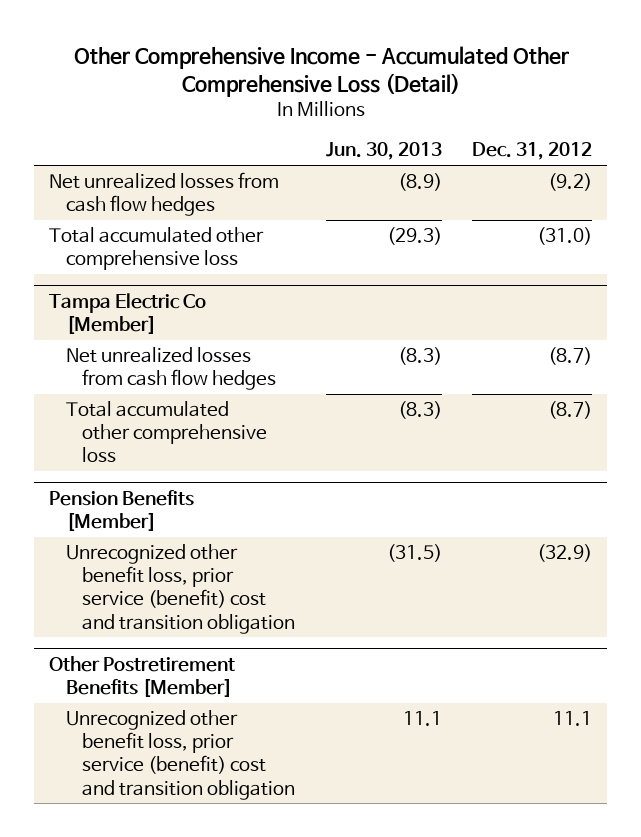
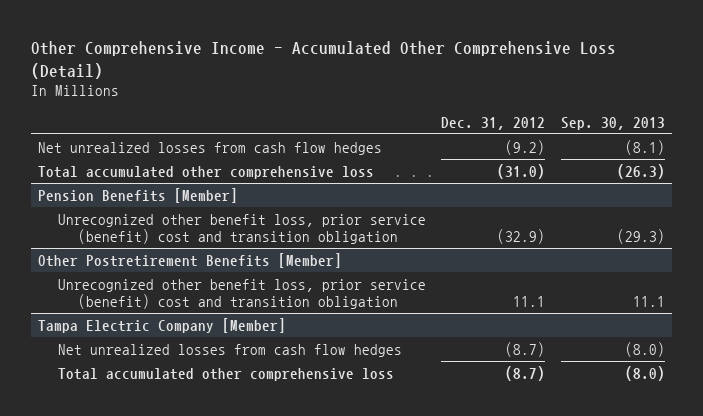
[325,142,442,161] Jun. 30, 2013 -> none
none -> [560,116,665,130] Sep. 30, 2013
[49,292,207,334] Tampa Electric Co [Member] -> none
[65,347,277,391] Net unrealized losses from cash flow hedges -> none
[65,401,268,464] Total accumulated other comprehensive loss -> none
none -> [38,317,287,333] Tampa Electric Company [Member]
none -> [58,343,403,357] Net unrealized losses from cash flow hedges
none -> [58,367,395,381] Total accumulated other comprehensive loss

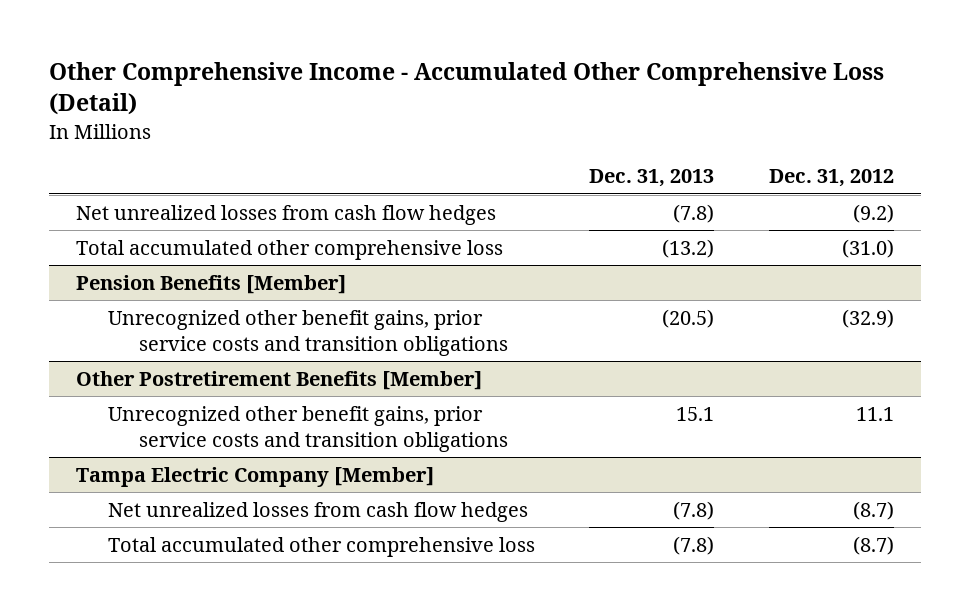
[560,116,665,130] Sep. 30, 2013 -> none
none -> [589,169,715,188] Dec. 31, 2013
[58,213,427,244] Unrecognized other benefit loss, prior service (benefit) cost and transition obligation -> [107,309,509,356] Unrecognized other benefit gains, prior service costs and transition obligations
[58,278,427,309] Unrecognized other benefit loss, prior service (benefit) cost and transition obligation -> [107,405,509,452] Unrecognized other benefit gains, prior service costs and transition obligations

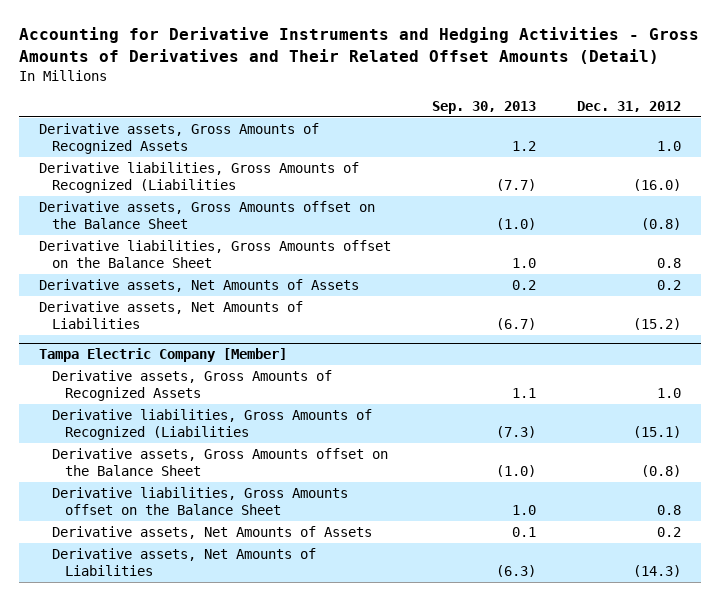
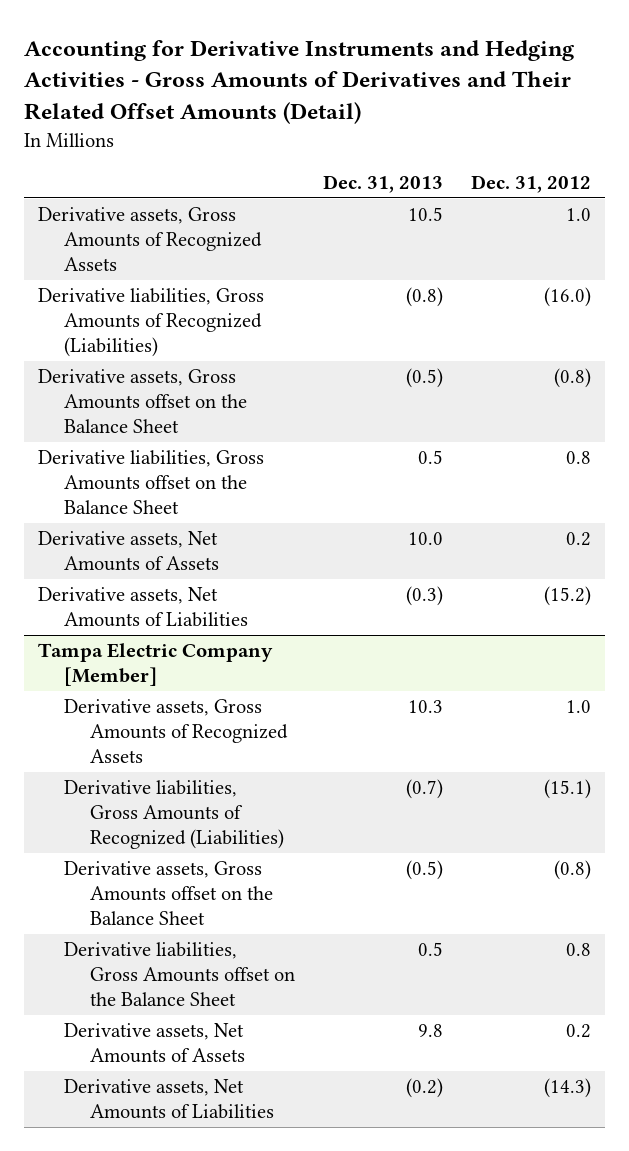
[432,101,537,115] Sep. 30, 2013 -> none
none -> [323,174,444,193] Dec. 31, 2013
[39,162,360,193] Derivative liabilities, Gross Amounts of Recognized (Liabilities -> [37,287,264,357] Derivative liabilities, Gross Amounts of Recognized (Liabilities)
[52,409,373,440] Derivative liabilities, Gross Amounts of Recognized (Liabilities -> [64,779,285,849] Derivative liabilities, Gross Amounts of Recognized (Liabilities)

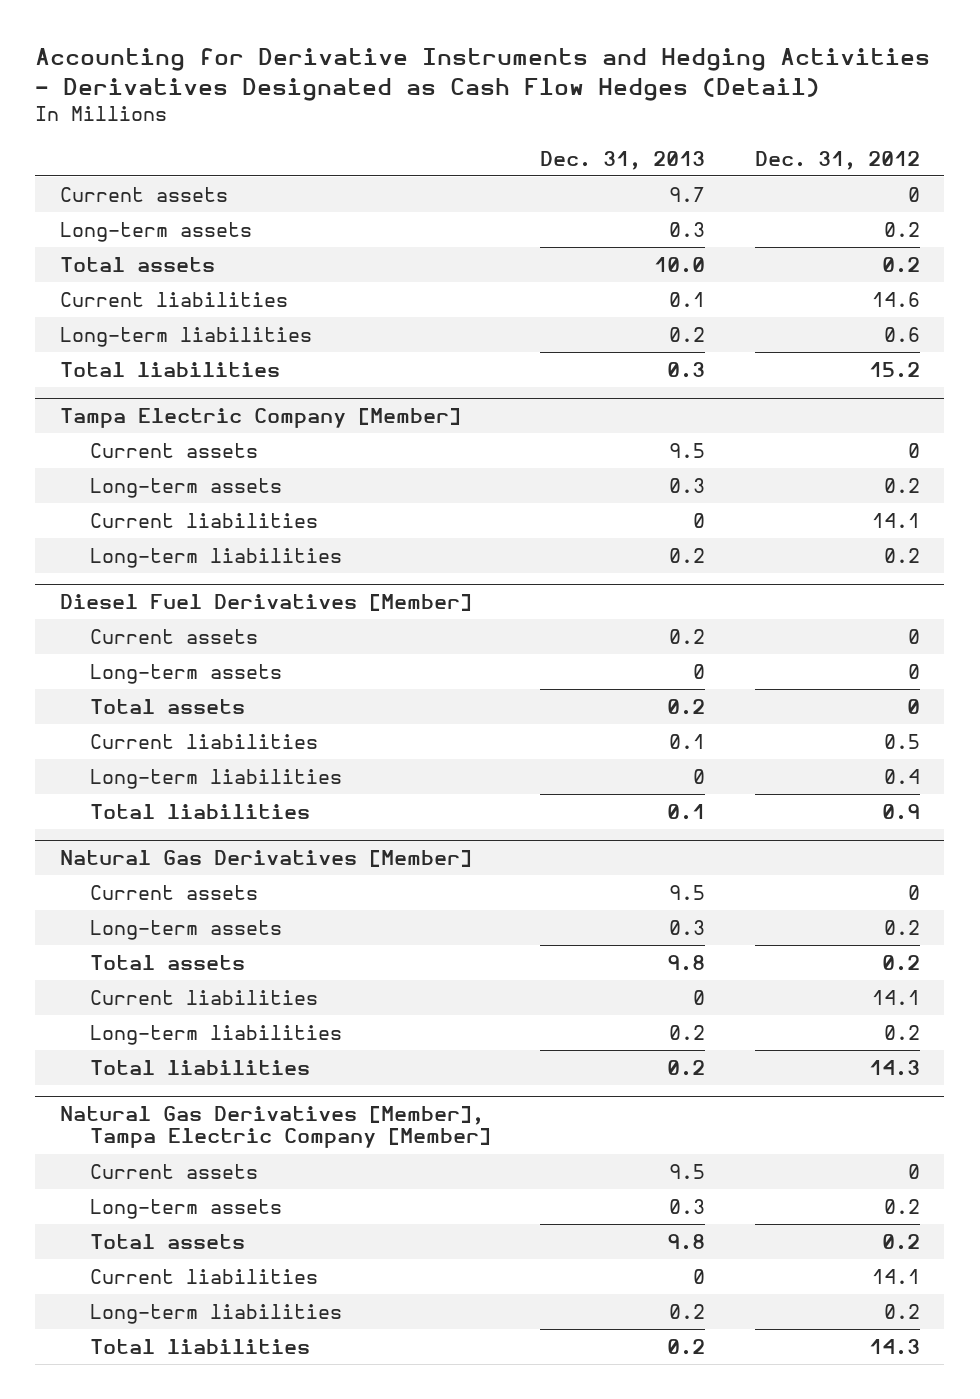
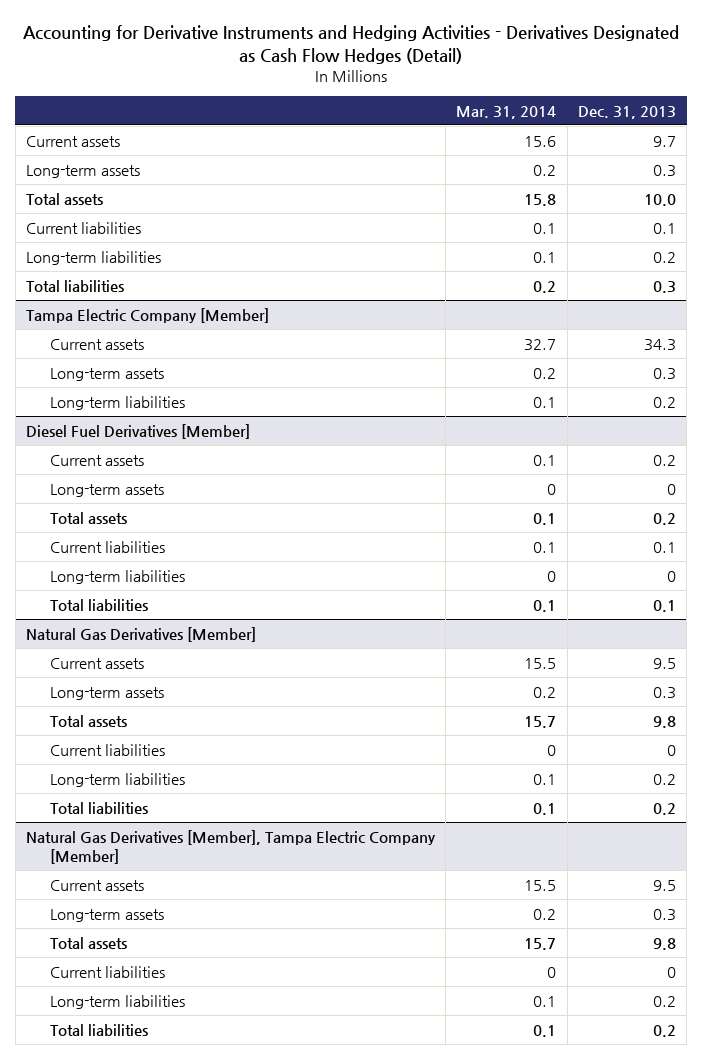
[754,150,920,170] Dec. 31, 2012 -> none
none -> [456,105,557,119] Mar. 31, 2014
[669,442,706,458] 9.5 -> [644,338,677,351] 34.3
[90,512,319,528] Current liabilities -> none

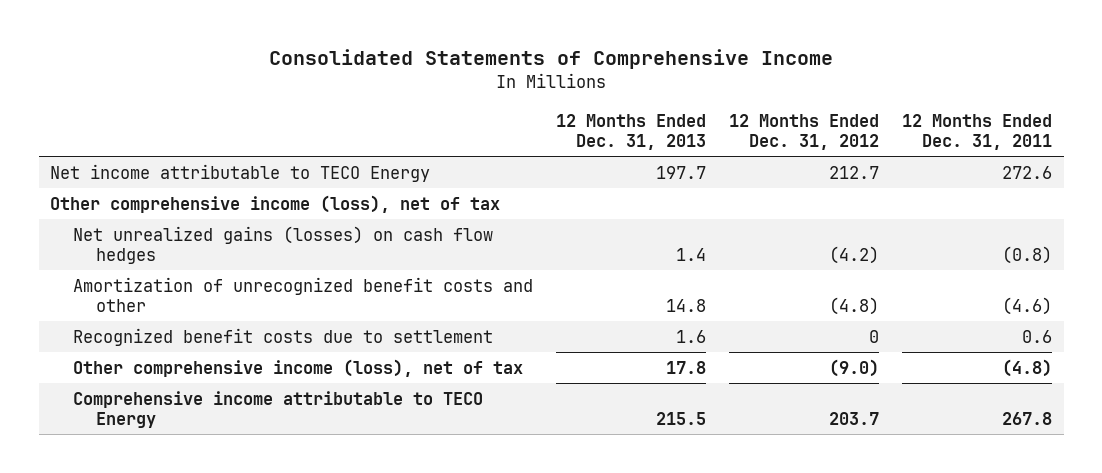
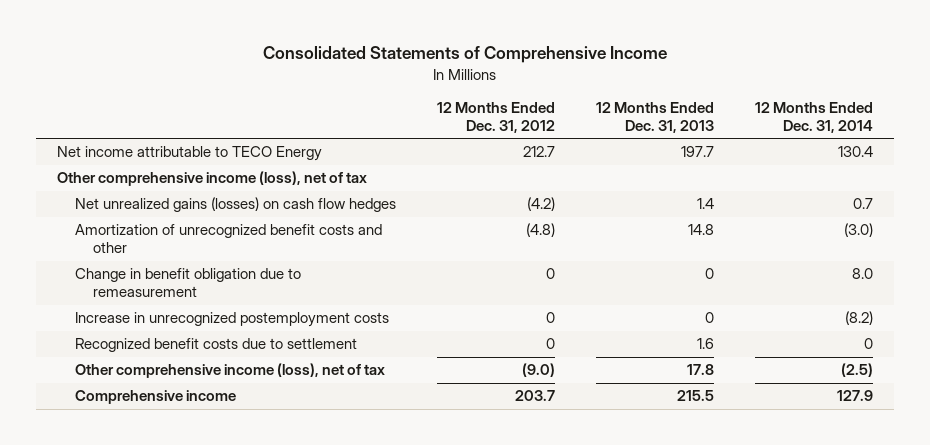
[902,114,1053,150] 12 Months Ended Dec. 31, 2011 -> none
none -> [755,101,874,133] 12 Months Ended Dec. 31, 2014
none -> [74,268,301,298] Change in benefit obligation due to remeasurement
none -> [74,312,389,328] Increase in unrecognized postemployment costs
[73,390,484,428] Comprehensive income attributable to TECO Energy -> [74,390,236,405] Comprehensive income

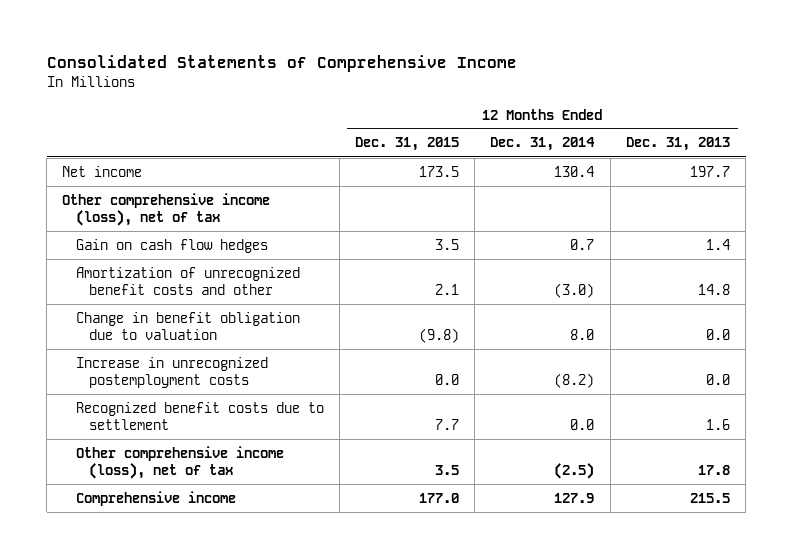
[436,101,555,133] 12 Months Ended Dec. 31, 2012 -> none
none -> [355,137,460,152] Dec. 31, 2015
[56,146,322,162] Net income attributable to TECO Energy -> [62,165,143,177] Net income
[74,197,396,213] Net unrealized gains (losses) on cash flow hedges -> [75,238,268,253] Gain on cash flow hedges
[74,268,301,298] Change in benefit obligation due to remeasurement -> [75,311,300,340] Change in benefit obligation due to valuation
[705,268,715,280] 0 -> [705,328,730,340] 0.0
[705,312,715,324] 0 -> [705,373,730,385] 0.0
[864,338,874,350] 0 -> [570,418,595,430] 0.0

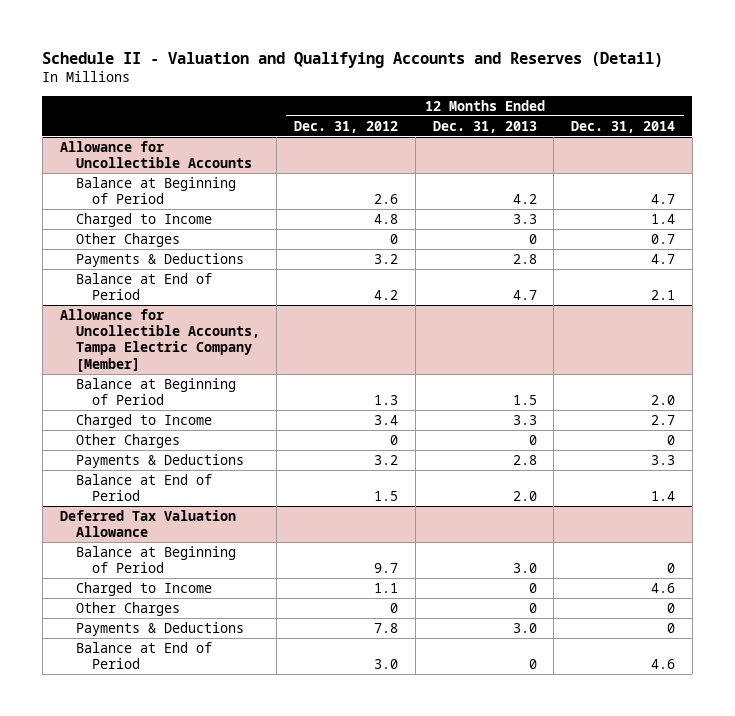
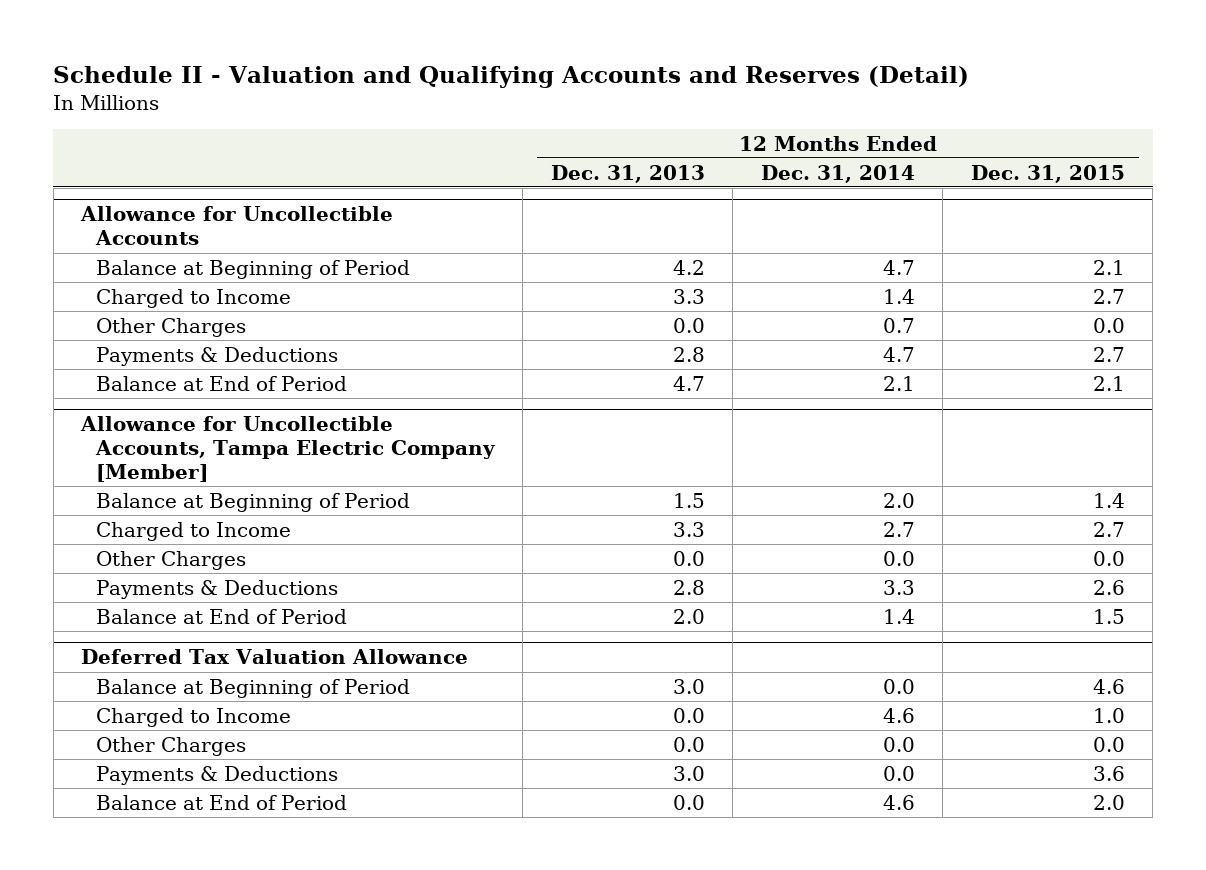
[294,120,399,133] Dec. 31, 2012 -> none
none -> [970,164,1125,183] Dec. 31, 2015
[528,233,537,244] 0 -> [672,317,705,333] 0.0
[528,434,537,445] 0 -> [672,550,705,566] 0.0
[667,434,676,445] 0 -> [882,550,915,566] 0.0
[667,563,676,574] 0 -> [882,678,915,694] 0.0
[528,582,537,593] 0 -> [672,707,705,723] 0.0
[528,602,537,613] 0 -> [672,736,705,752] 0.0
[667,602,676,613] 0 -> [882,736,915,752] 0.0
[667,622,676,633] 0 -> [882,765,915,781] 0.0
[528,659,537,670] 0 -> [672,794,705,810] 0.0

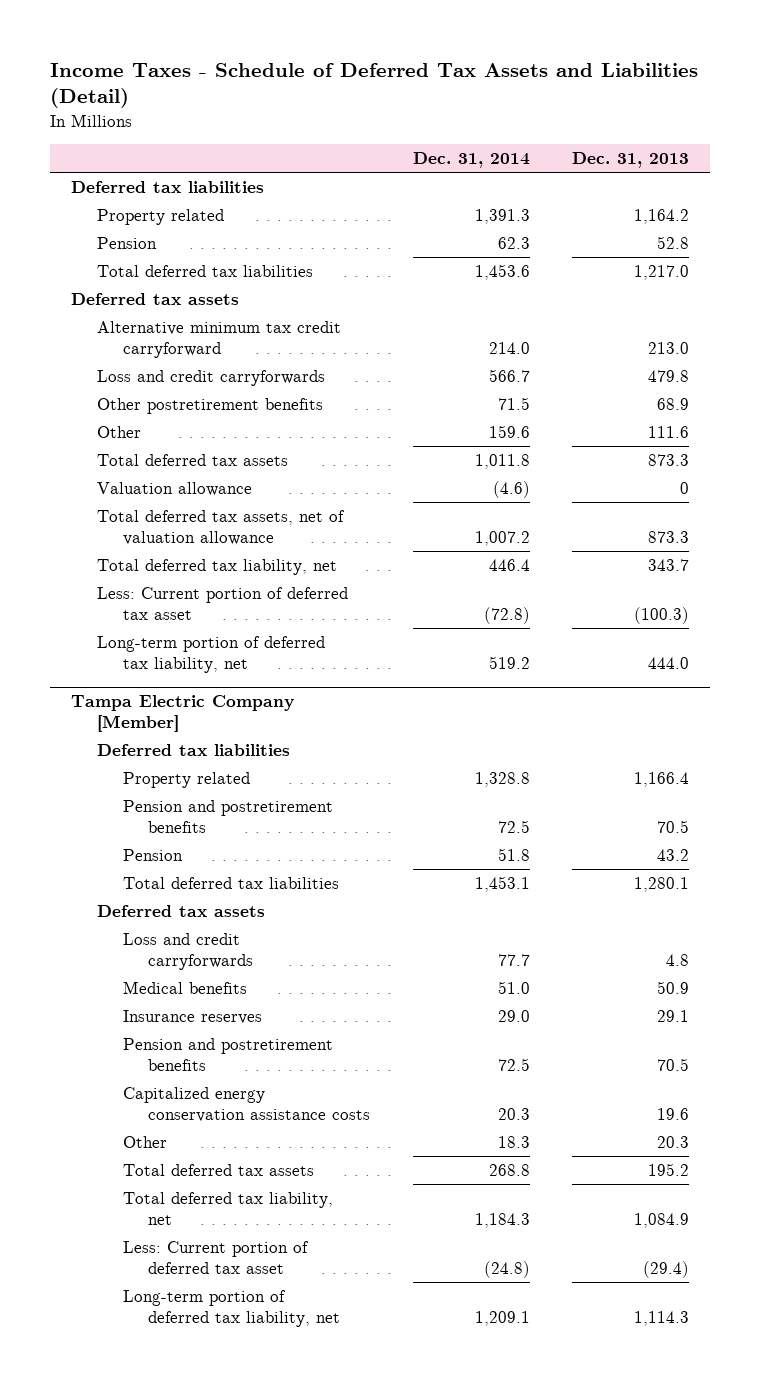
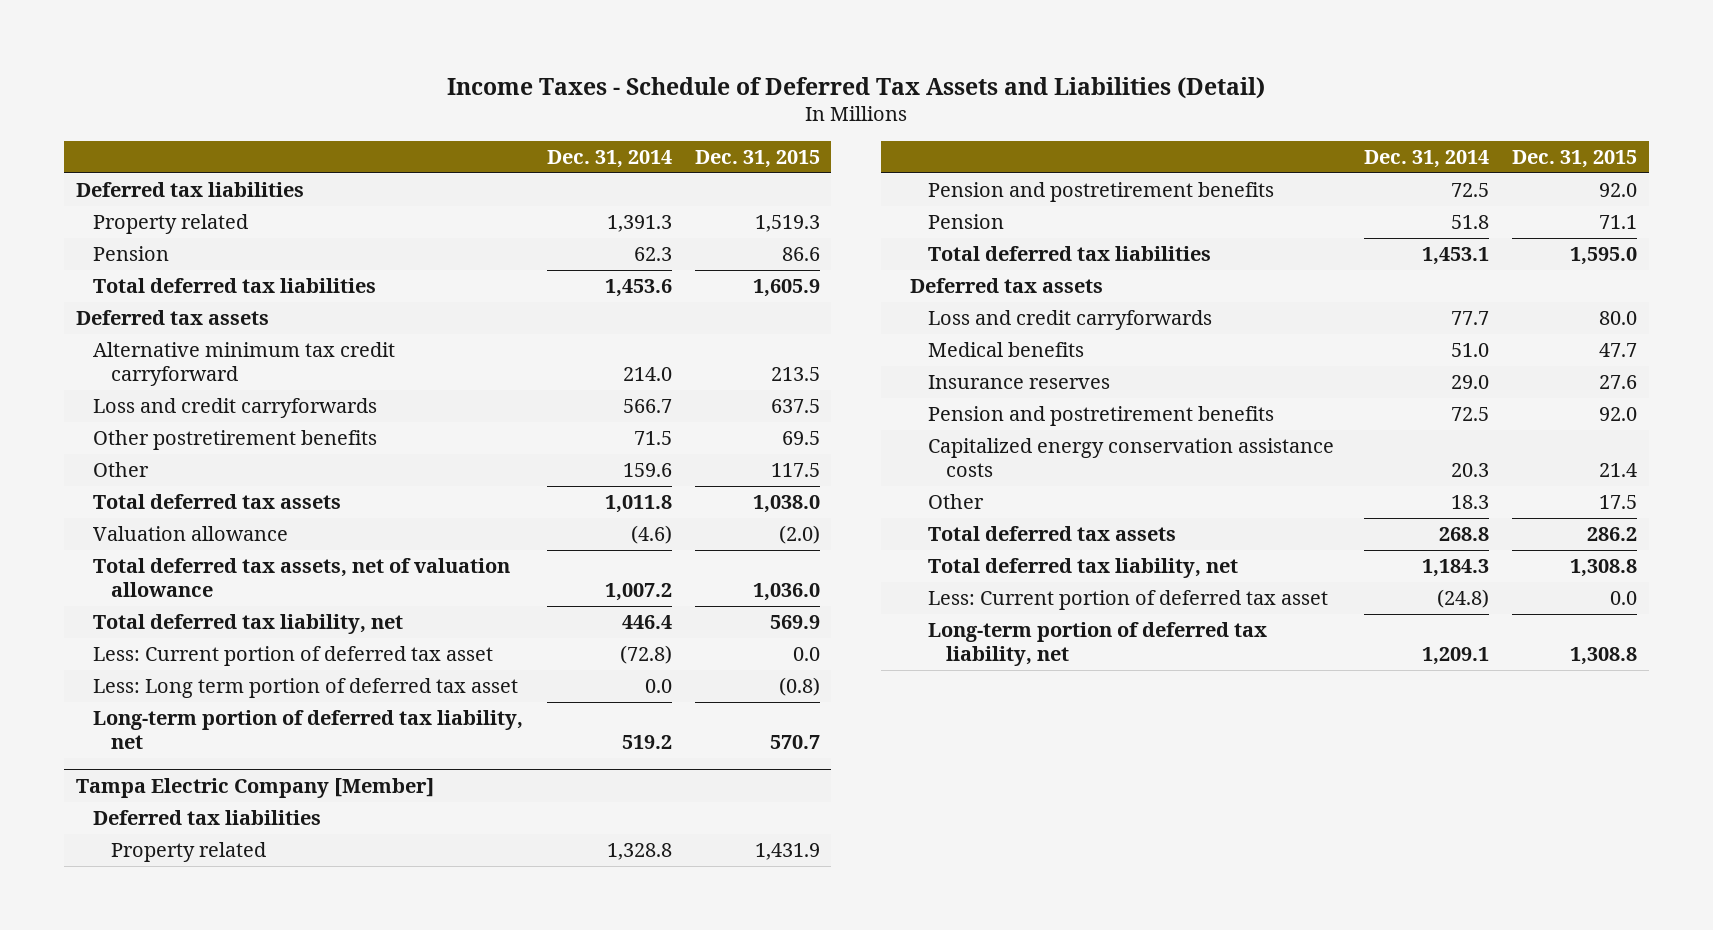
[571,152,689,169] Dec. 31, 2013 -> none
none -> [694,150,820,169] Dec. 31, 2015
none -> [93,678,519,699] Less: Long term portion of deferred tax asset

